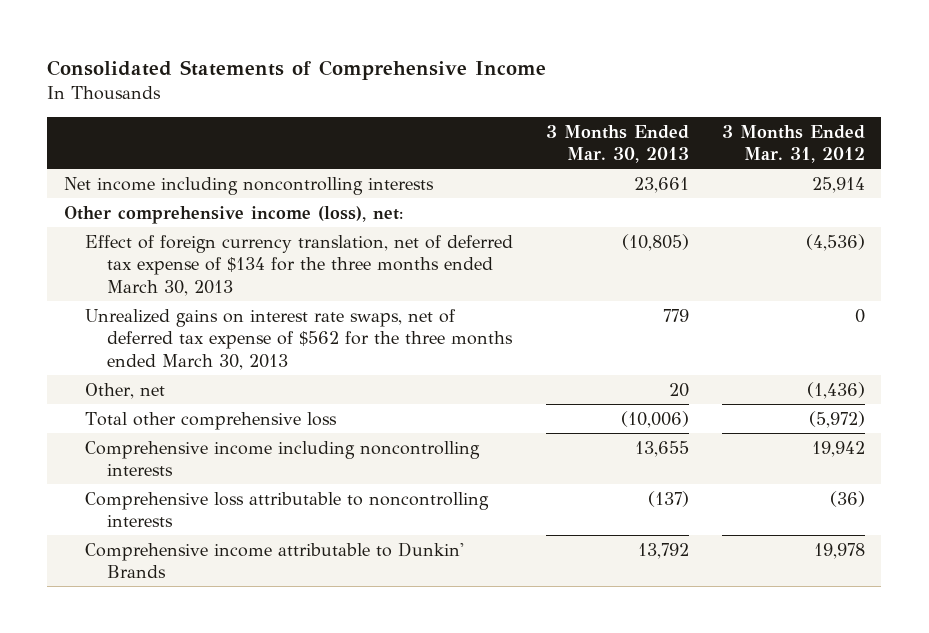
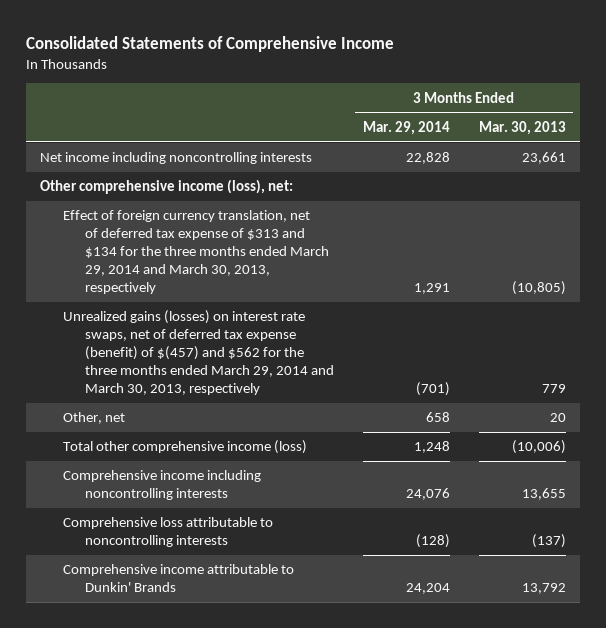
[721,124,865,164] 3 Months Ended Mar. 31, 2012 -> none
none -> [362,120,450,135] Mar. 29, 2014
[85,234,514,296] Effect of foreign currency translation, net of deferred tax expense of $134 for the three months ended March 30, 2013 -> [62,210,329,294] Effect of foreign currency translation, net of deferred tax expense of $313 and $134 for the three months ended March 29, 2014 and March 30, 2013, respectively
[85,308,514,370] Unrealized gains on interest rate swaps, net of deferred tax expense of $562 for the three months ended March 30, 2013 -> [62,310,334,395] Unrealized gains (losses) on interest rate swaps, net of deferred tax expense (benefit) of $(457) and $562 for the three months ended March 29, 2014 and March 30, 2013, respectively
[85,411,338,430] Total other comprehensive loss -> [62,440,307,455] Total other comprehensive income (loss)

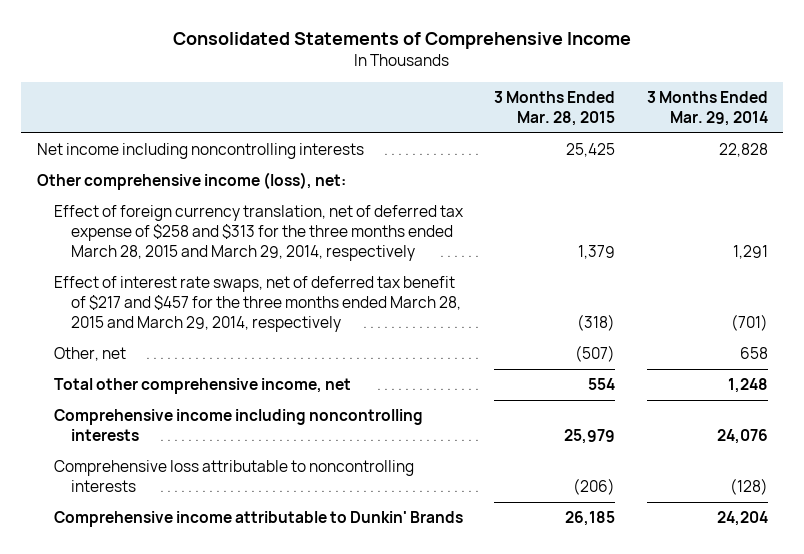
[478,120,566,135] Mar. 30, 2013 -> none
none -> [494,91,616,127] 3 Months Ended Mar. 28, 2015
[62,210,329,294] Effect of foreign currency translation, net of deferred tax expense of $313 and $134 for the three months ended March 29, 2014 and March 30, 2013, respectively -> [53,205,464,262] Effect of foreign currency translation, net of deferred tax expense of $258 and $313 for the three months ended March 28, 2015 and March 29, 2014, respectively
[62,310,334,395] Unrealized gains (losses) on interest rate swaps, net of deferred tax expense (benefit) of $(457) and $562 for the three months ended March 29, 2014 and March 30, 2013, respectively -> [53,276,462,333] Effect of interest rate swaps, net of deferred tax benefit of $217 and $457 for the three months ended March 28, 2015 and March 29, 2014, respectively
[62,440,307,455] Total other comprehensive income (loss) -> [53,378,351,395] Total other comprehensive income, net

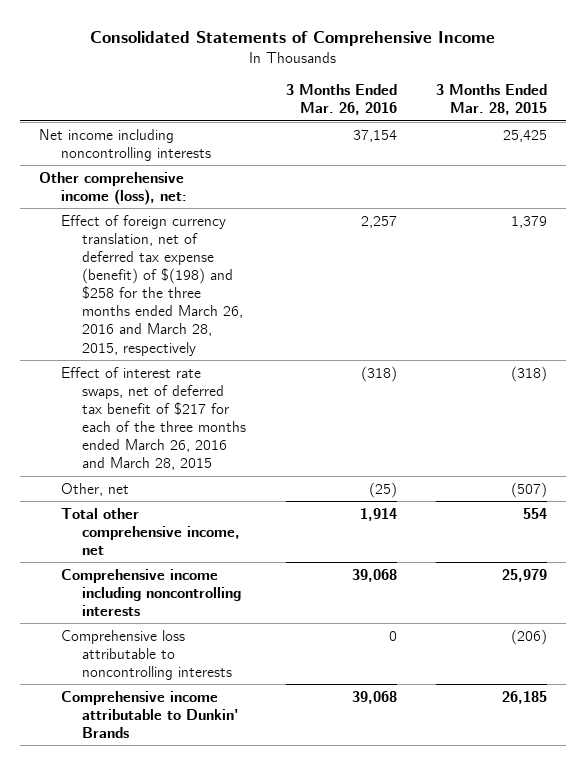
[646,91,768,127] 3 Months Ended Mar. 29, 2014 -> none
none -> [285,84,397,116] 3 Months Ended Mar. 26, 2016
[53,205,464,262] Effect of foreign currency translation, net of deferred tax expense of $258 and $313 for the three months ended March 28, 2015 and March 29, 2014, respectively -> [60,214,244,356] Effect of foreign currency translation, net of deferred tax expense (benefit) of $(198) and $258 for the three months ended March 26, 2016 and March 28, 2015, respectively
[53,276,462,333] Effect of interest rate swaps, net of deferred tax benefit of $217 and $457 for the three months ended March 28, 2015 and March 29, 2014, respectively -> [60,366,247,471] Effect of interest rate swaps, net of deferred tax benefit of $217 for each of the three months ended March 26, 2016 and March 28, 2015

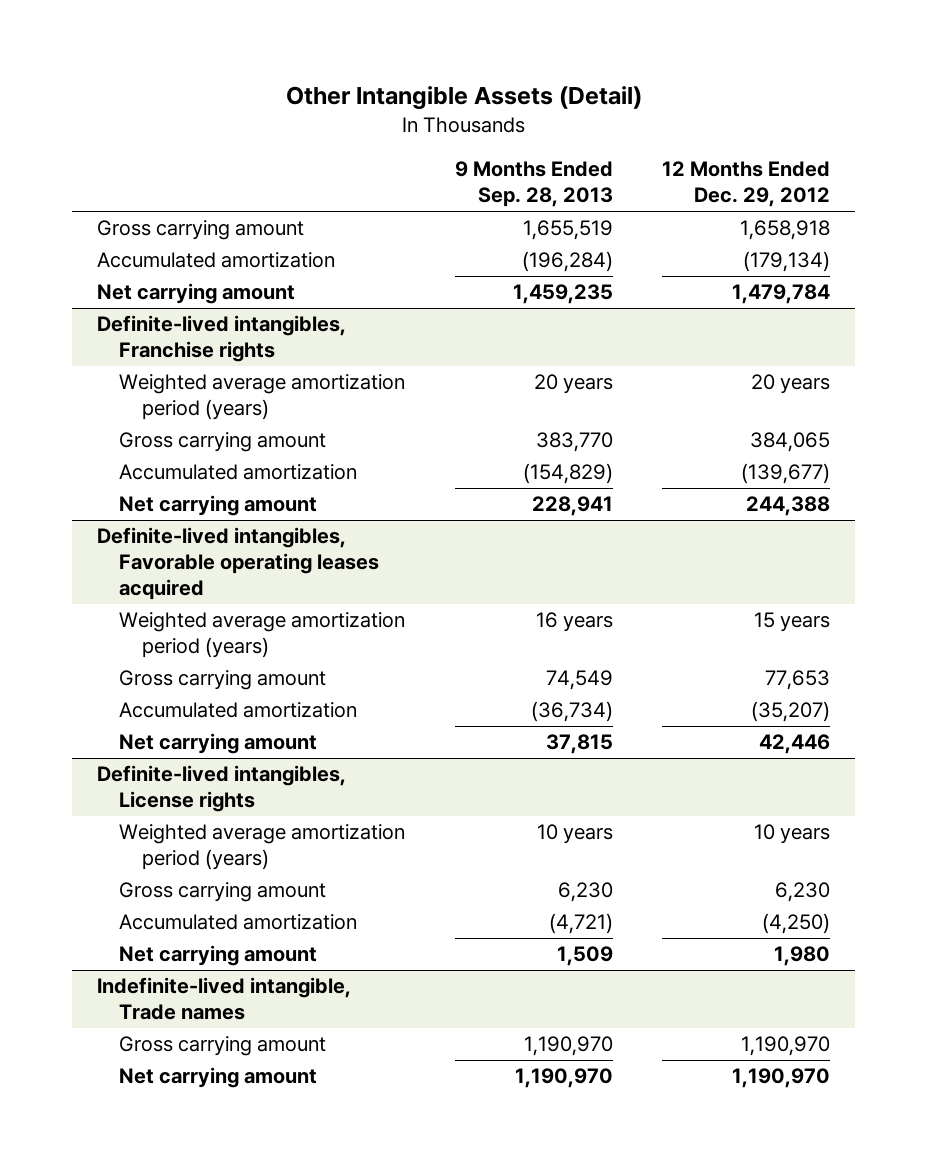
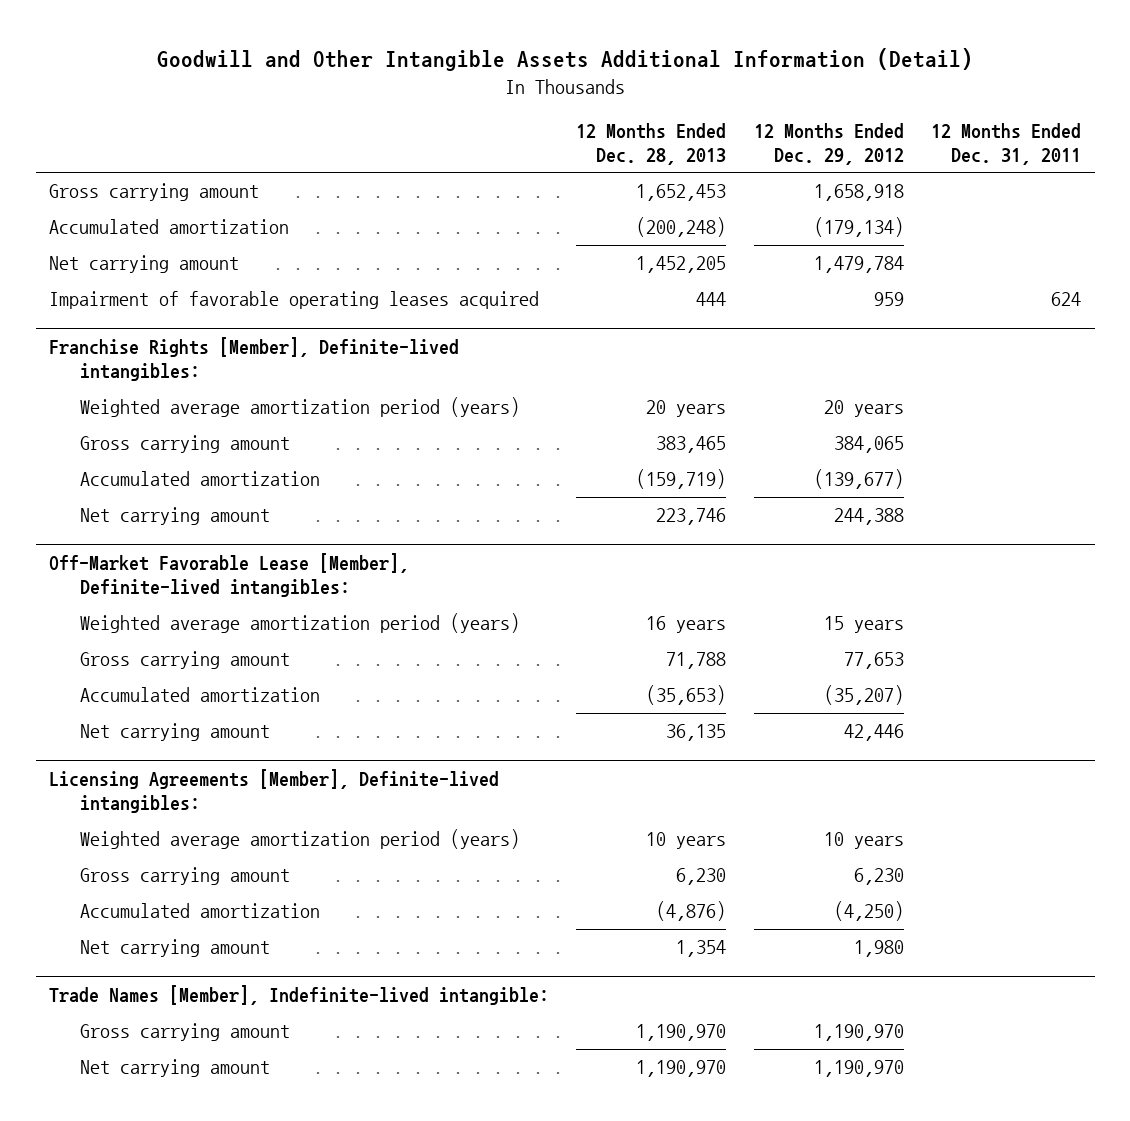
[285,86,642,111] Other Intangible Assets (Detail) -> [157,48,974,72] Goodwill and Other Intangible Assets Additional Information (Detail)
[454,161,613,208] 9 Months Ended Sep. 28, 2013 -> none
none -> [576,123,727,165] 12 Months Ended Dec. 28, 2013
none -> [931,123,1082,165] 12 Months Ended Dec. 31, 2011
none -> [49,291,540,310] Impairment of favorable operating leases acquired
[96,315,346,363] Definite-lived intangibles, Franchise rights -> [49,337,460,381] Franchise Rights [Member], Definite-lived intangibles:
[96,527,380,601] Definite-lived intangibles, Favorable operating leases acquired -> none
none -> [49,553,410,597] Off-Market Favorable Lease [Member], Definite-lived intangibles:
[96,765,346,813] Definite-lived intangibles, License rights -> none
none -> [49,769,500,813] Licensing Agreements [Member], Definite-lived intangibles:
[96,977,351,1021] Indefinite-lived intangible, Trade names -> [49,985,550,1006] Trade Names [Member], Indefinite-lived intangible:

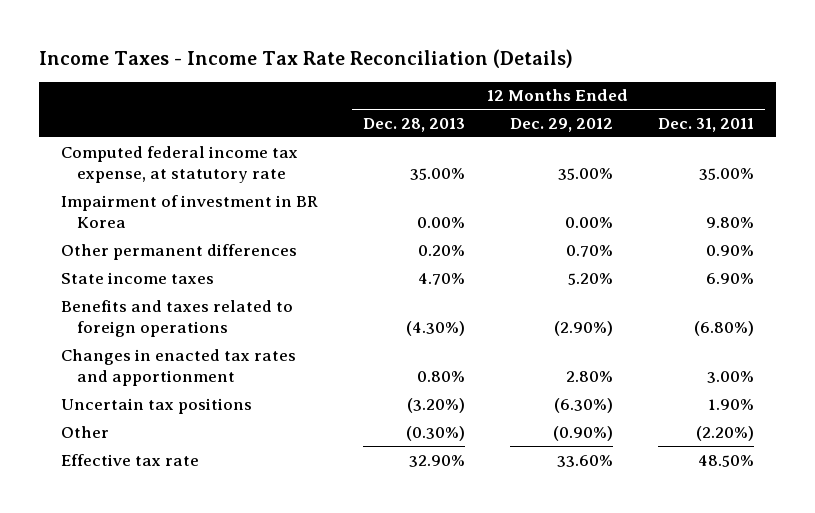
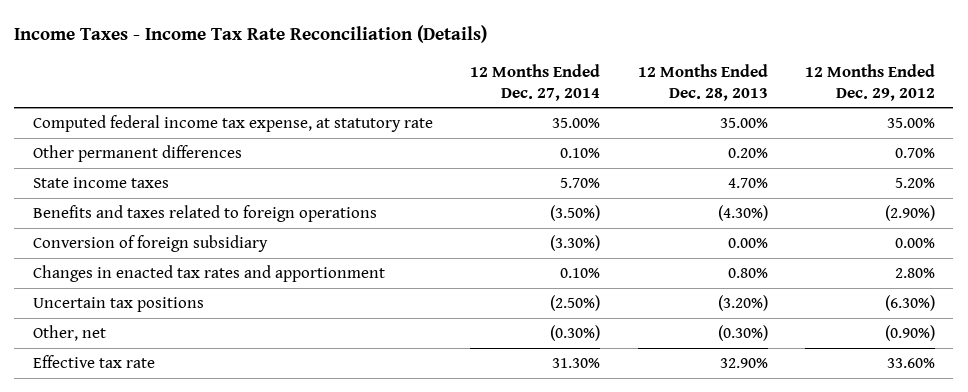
[657,117,754,132] Dec. 31, 2011 -> none
none -> [470,63,601,101] 12 Months Ended Dec. 27, 2014
[61,194,319,229] Impairment of investment in BR Korea -> none
none -> [33,234,269,252] Conversion of foreign subsidiary
[61,425,110,438] Other -> [33,324,107,341] Other, net

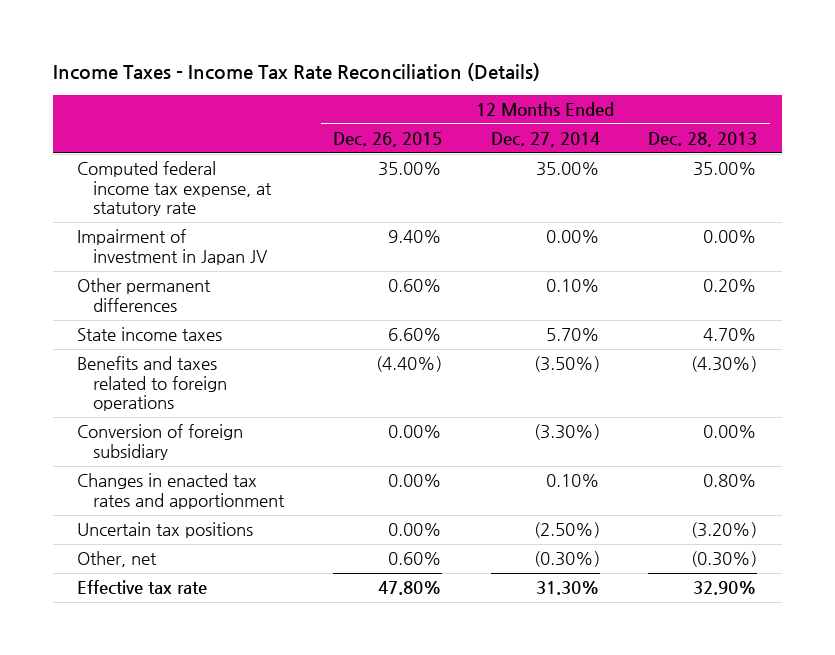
[804,63,935,101] 12 Months Ended Dec. 29, 2012 -> none
none -> [333,131,443,147] Dec. 26, 2015
none -> [77,229,269,265] Impairment of investment in Japan JV

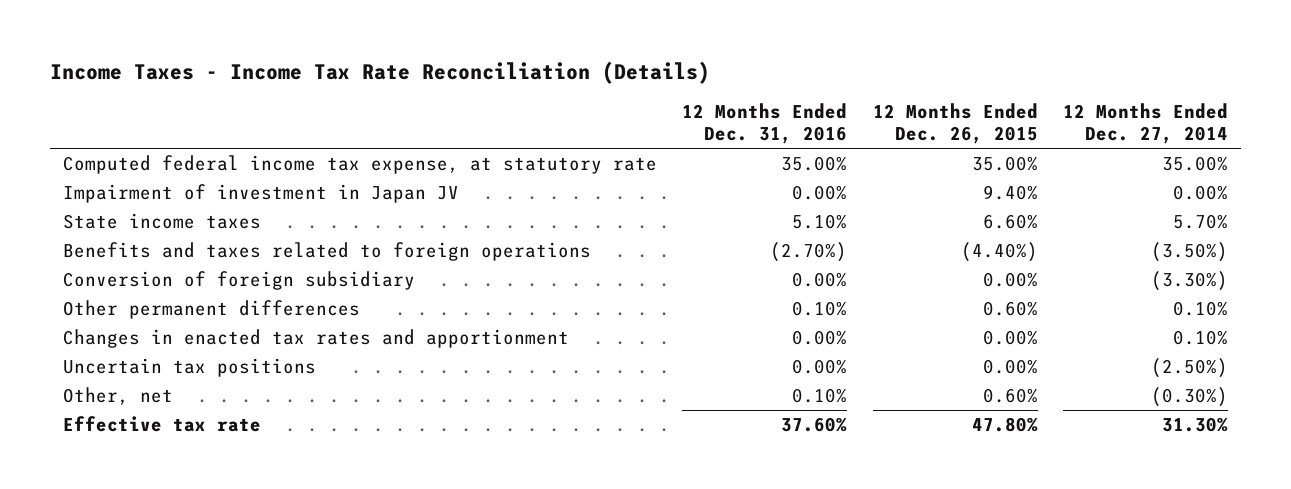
[648,131,758,147] Dec. 28, 2013 -> none
none -> [682,103,848,145] 12 Months Ended Dec. 31, 2016
[77,278,212,312] Other permanent differences -> [62,299,360,319] Other permanent differences

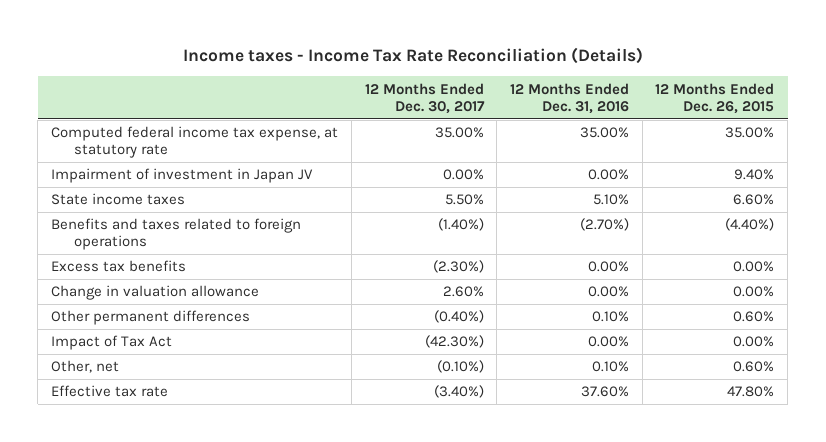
[50,60,711,84] Income Taxes - Income Tax Rate Reconciliation (Details) -> [182,47,643,65] Income taxes - Income Tax Rate Reconciliation (Details)
[1063,103,1229,145] 12 Months Ended Dec. 27, 2014 -> none
none -> [364,82,485,114] 12 Months Ended Dec. 30, 2017
[62,270,415,290] Conversion of foreign subsidiary -> none
none -> [51,260,187,273] Excess tax benefits
none -> [51,285,260,301] Change in valuation allowance
[62,357,316,377] Uncertain tax positions -> none
[62,328,569,348] Changes in enacted tax rates and apportionment -> [51,335,173,351] Impact of Tax Act

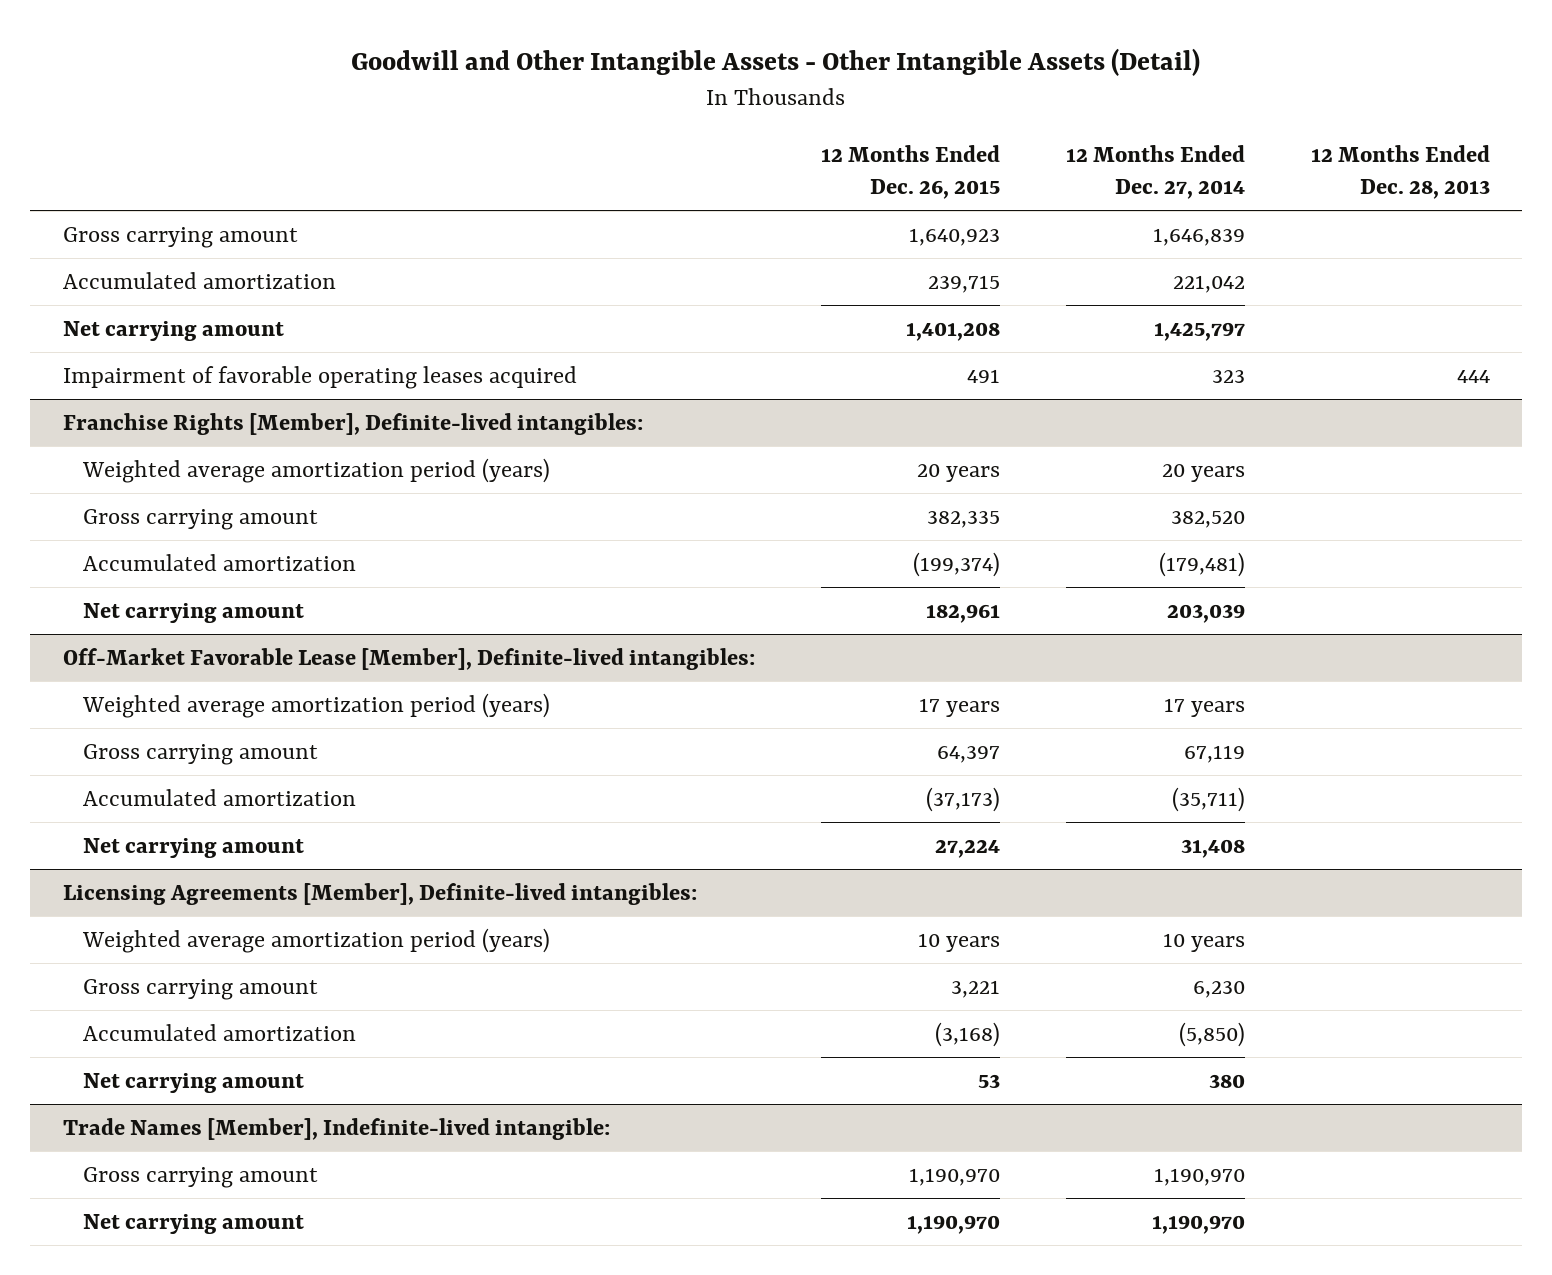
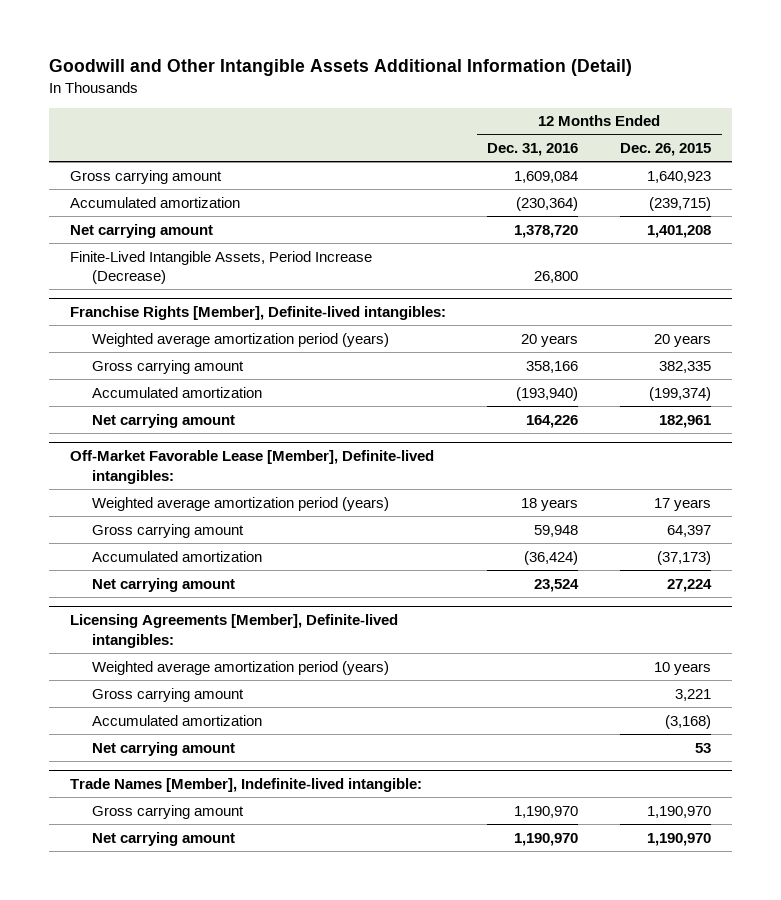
[351,48,1201,77] Goodwill and Other Intangible Assets - Other Intangible Assets (Detail) -> [48,59,632,77] Goodwill and Other Intangible Assets Additional Information (Detail)
[1065,145,1245,200] 12 Months Ended Dec. 27, 2014 -> none
[1310,145,1490,200] 12 Months Ended Dec. 28, 2013 -> none
none -> [487,142,579,156] Dec. 31, 2016
[927,274,1000,293] 239,715 -> [649,196,712,211] (239,715)
[62,365,577,389] Impairment of favorable operating leases acquired -> none
none -> [69,250,372,285] Finite-Lived Intangible Assets, Period Increase (Decrease)

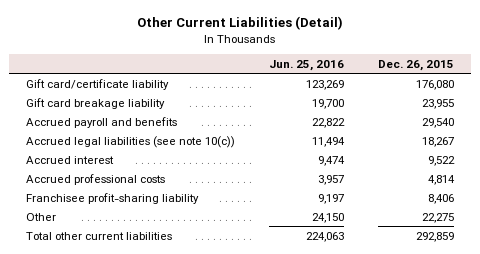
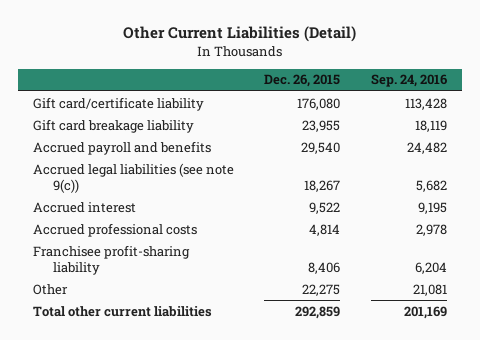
[269,59,345,71] Jun. 25, 2016 -> none
none -> [371,74,448,88] Sep. 24, 2016
[26,135,236,148] Accrued legal liabilities (see note 10(c)) -> [32,162,234,193] Accrued legal liabilities (see note 9(c))

